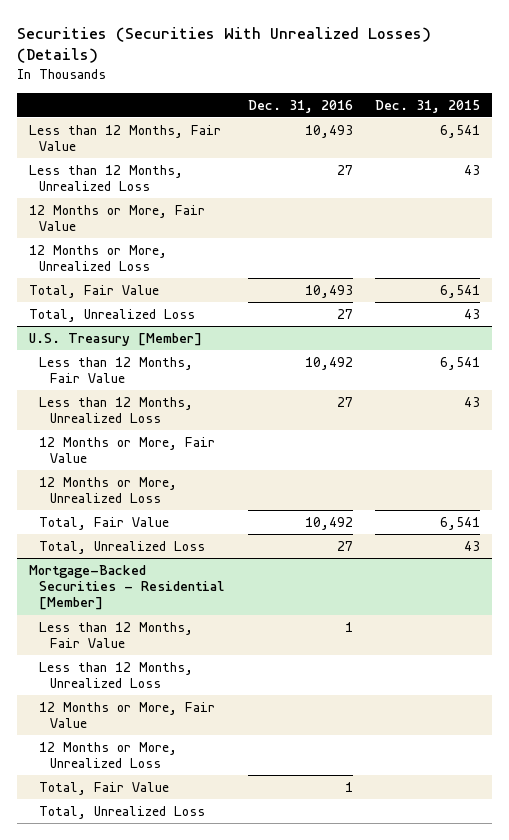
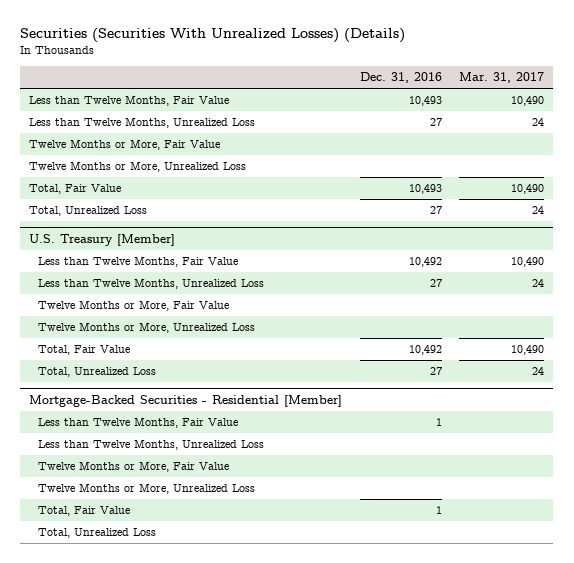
[375,99,481,113] Dec. 31, 2015 -> none
none -> [459,72,545,84] Mar. 31, 2017
[28,124,221,152] Less than 12 Months, Fair Value -> [29,95,230,107] Less than Twelve Months, Fair Value
[28,164,183,192] Less than 12 Months, Unrealized Loss -> [29,117,256,129] Less than Twelve Months, Unrealized Loss
[28,204,205,232] 12 Months or More, Fair Value -> [29,139,221,151] Twelve Months or More, Fair Value
[28,244,167,272] 12 Months or More, Unrealized Loss -> [29,161,247,173] Twelve Months or More, Unrealized Loss
[39,356,194,384] Less than 12 Months, Fair Value -> [37,256,238,268] Less than Twelve Months, Fair Value
[39,396,194,424] Less than 12 Months, Unrealized Loss -> [37,278,264,290] Less than Twelve Months, Unrealized Loss
[39,436,216,464] 12 Months or More, Fair Value -> [37,300,229,312] Twelve Months or More, Fair Value
[39,476,178,504] 12 Months or More, Unrealized Loss -> [37,322,255,334] Twelve Months or More, Unrealized Loss
[39,621,194,649] Less than 12 Months, Fair Value -> [37,417,238,429] Less than Twelve Months, Fair Value
[39,661,194,689] Less than 12 Months, Unrealized Loss -> [37,439,264,451] Less than Twelve Months, Unrealized Loss
[39,701,216,729] 12 Months or More, Fair Value -> [37,461,229,473] Twelve Months or More, Fair Value
[39,741,178,769] 12 Months or More, Unrealized Loss -> [37,483,255,495] Twelve Months or More, Unrealized Loss

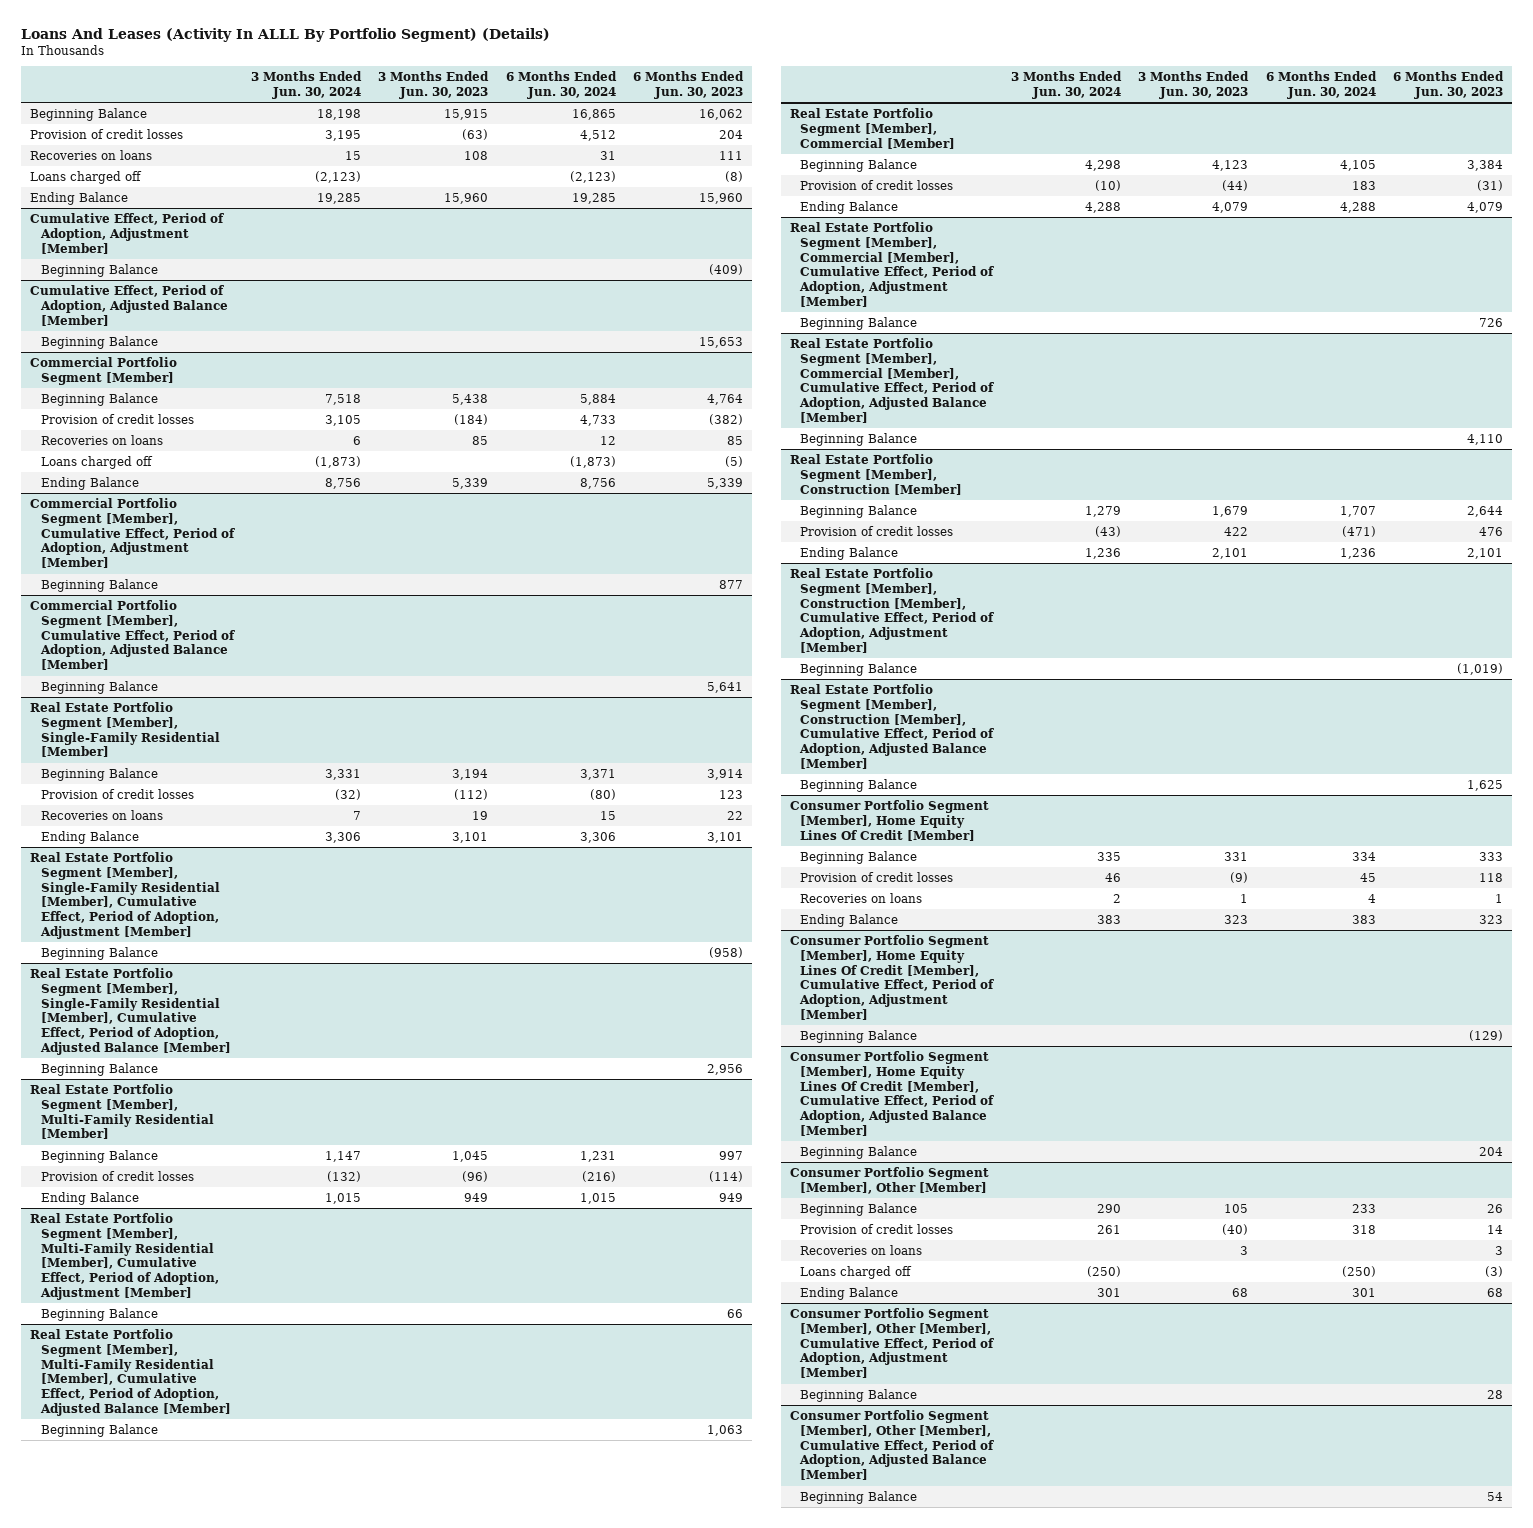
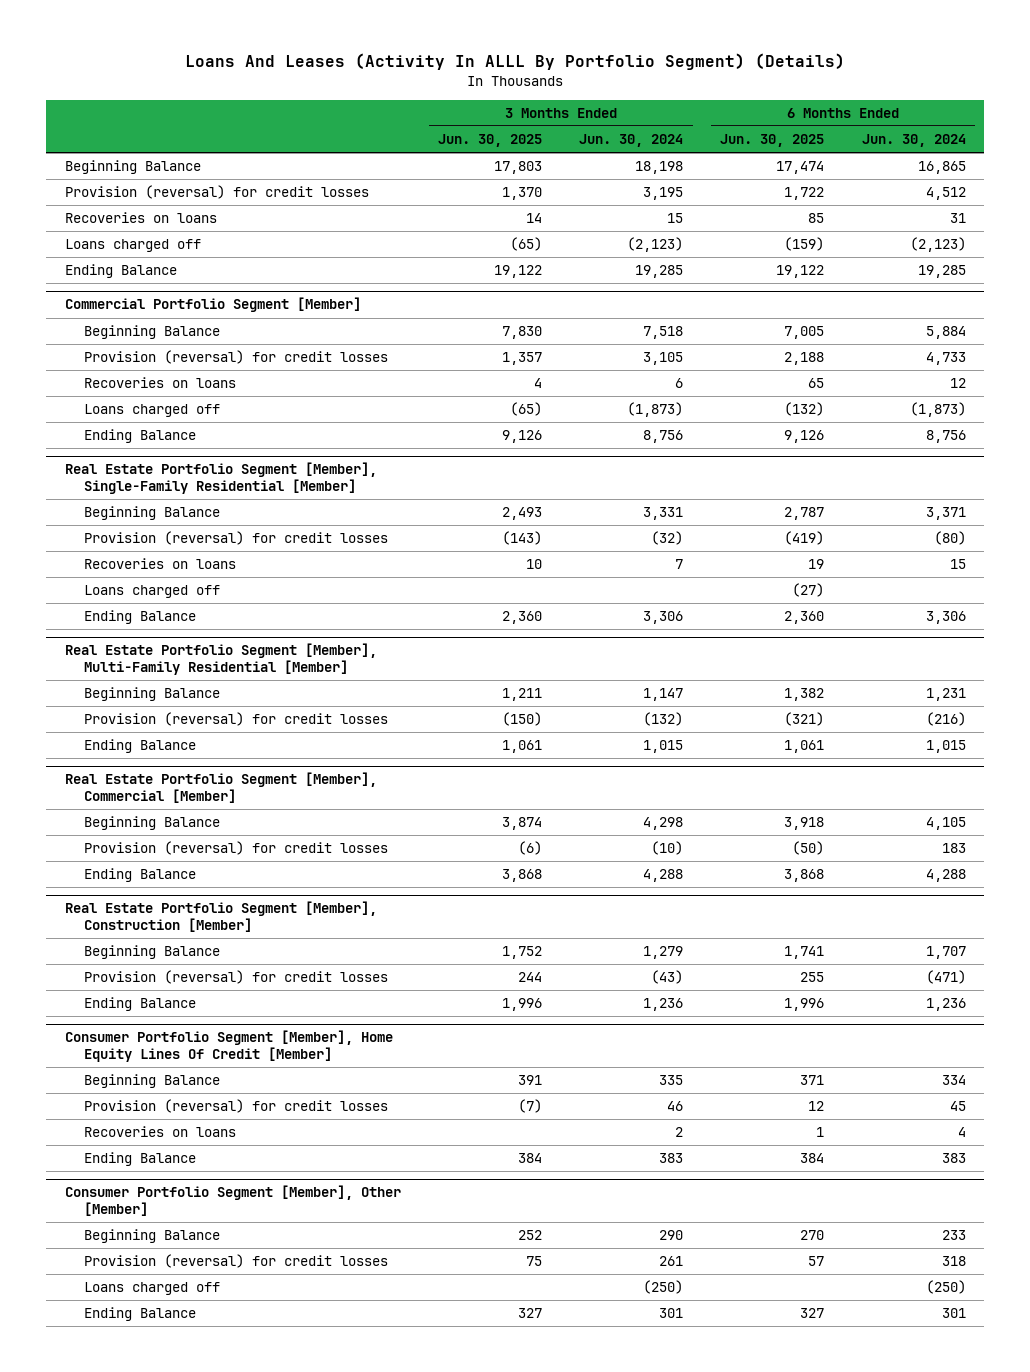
[378,71,490,100] 3 Months Ended Jun. 30, 2023 -> none
[633,71,745,100] 6 Months Ended Jun. 30, 2023 -> none
none -> [438,134,543,148] Jun. 30, 2025
none -> [720,134,825,148] Jun. 30, 2025
[30,128,184,139] Provision of credit losses -> [64,185,369,200] Provision (reversal) for credit losses
[30,212,225,254] Cumulative Effect, Period of Adoption, Adjustment [Member] -> none
[40,263,158,277] Beginning Balance -> none
[30,284,228,326] Cumulative Effect, Period of Adoption, Adjusted Balance [Member] -> none
[40,335,158,349] Beginning Balance -> none
[40,413,194,424] Provision of credit losses -> [84,350,389,365] Provision (reversal) for credit losses
[30,497,235,569] Commercial Portfolio Segment [Member], Cumulative Effect, Period of Adoption, Adjustment [Member] -> none
[40,578,158,592] Beginning Balance -> none
[30,599,235,671] Commercial Portfolio Segment [Member], Cumulative Effect, Period of Adoption, Adjusted Balance [Member] -> none
[40,680,158,694] Beginning Balance -> none
[40,788,194,799] Provision of credit losses -> [84,531,389,546] Provision (reversal) for credit losses
none -> [84,585,221,599] Loans charged off
[30,851,220,940] Real Estate Portfolio Segment [Member], Single-Family Residential [Member], Cumulative Effect, Period of Adoption, Adjustment [Member] -> none
[40,946,158,960] Beginning Balance -> none
[30,967,231,1056] Real Estate Portfolio Segment [Member], Single-Family Residential [Member], Cumulative Effect, Period of Adoption, Adjusted Balance [Member] -> none
[40,1062,158,1076] Beginning Balance -> none
[40,1170,194,1181] Provision of credit losses -> [84,712,389,727] Provision (reversal) for credit losses
[30,1212,219,1301] Real Estate Portfolio Segment [Member], Multi-Family Residential [Member], Cumulative Effect, Period of Adoption, Adjustment [Member] -> none
[40,1307,158,1321] Beginning Balance -> none
[30,1328,231,1417] Real Estate Portfolio Segment [Member], Multi-Family Residential [Member], Cumulative Effect, Period of Adoption, Adjusted Balance [Member] -> none
[40,1423,158,1437] Beginning Balance -> none
[800,179,954,190] Provision of credit losses -> [84,841,389,856] Provision (reversal) for credit losses
[789,221,995,308] Real Estate Portfolio Segment [Member], Commercial [Member], Cumulative Effect, Period of Adoption, Adjustment [Member] -> none
[800,316,918,330] Beginning Balance -> none
[789,337,995,424] Real Estate Portfolio Segment [Member], Commercial [Member], Cumulative Effect, Period of Adoption, Adjusted Balance [Member] -> none
[800,432,918,446] Beginning Balance -> none
[800,525,954,536] Provision of credit losses -> [84,970,389,985] Provision (reversal) for credit losses
[789,567,995,654] Real Estate Portfolio Segment [Member], Construction [Member], Cumulative Effect, Period of Adoption, Adjustment [Member] -> none
[800,662,918,676] Beginning Balance -> none
[789,683,995,770] Real Estate Portfolio Segment [Member], Construction [Member], Cumulative Effect, Period of Adoption, Adjusted Balance [Member] -> none
[800,778,918,792] Beginning Balance -> none
[800,871,954,882] Provision of credit losses -> [84,1099,389,1114] Provision (reversal) for credit losses
[789,934,995,1021] Consumer Portfolio Segment [Member], Home Equity Lines Of Credit [Member], Cumulative Effect, Period of Adoption, Adjustment [Member] -> none
[800,1029,918,1043] Beginning Balance -> none
[789,1050,995,1137] Consumer Portfolio Segment [Member], Home Equity Lines Of Credit [Member], Cumulative Effect, Period of Adoption, Adjusted Balance [Member] -> none
[800,1145,918,1159] Beginning Balance -> none
[800,1244,923,1255] Recoveries on loans -> none
[800,1223,954,1234] Provision of credit losses -> [84,1254,389,1269] Provision (reversal) for credit losses
[789,1307,995,1379] Consumer Portfolio Segment [Member], Other [Member], Cumulative Effect, Period of Adoption, Adjustment [Member] -> none
[800,1388,918,1402] Beginning Balance -> none
[789,1409,995,1481] Consumer Portfolio Segment [Member], Other [Member], Cumulative Effect, Period of Adoption, Adjusted Balance [Member] -> none
[800,1490,918,1504] Beginning Balance -> none

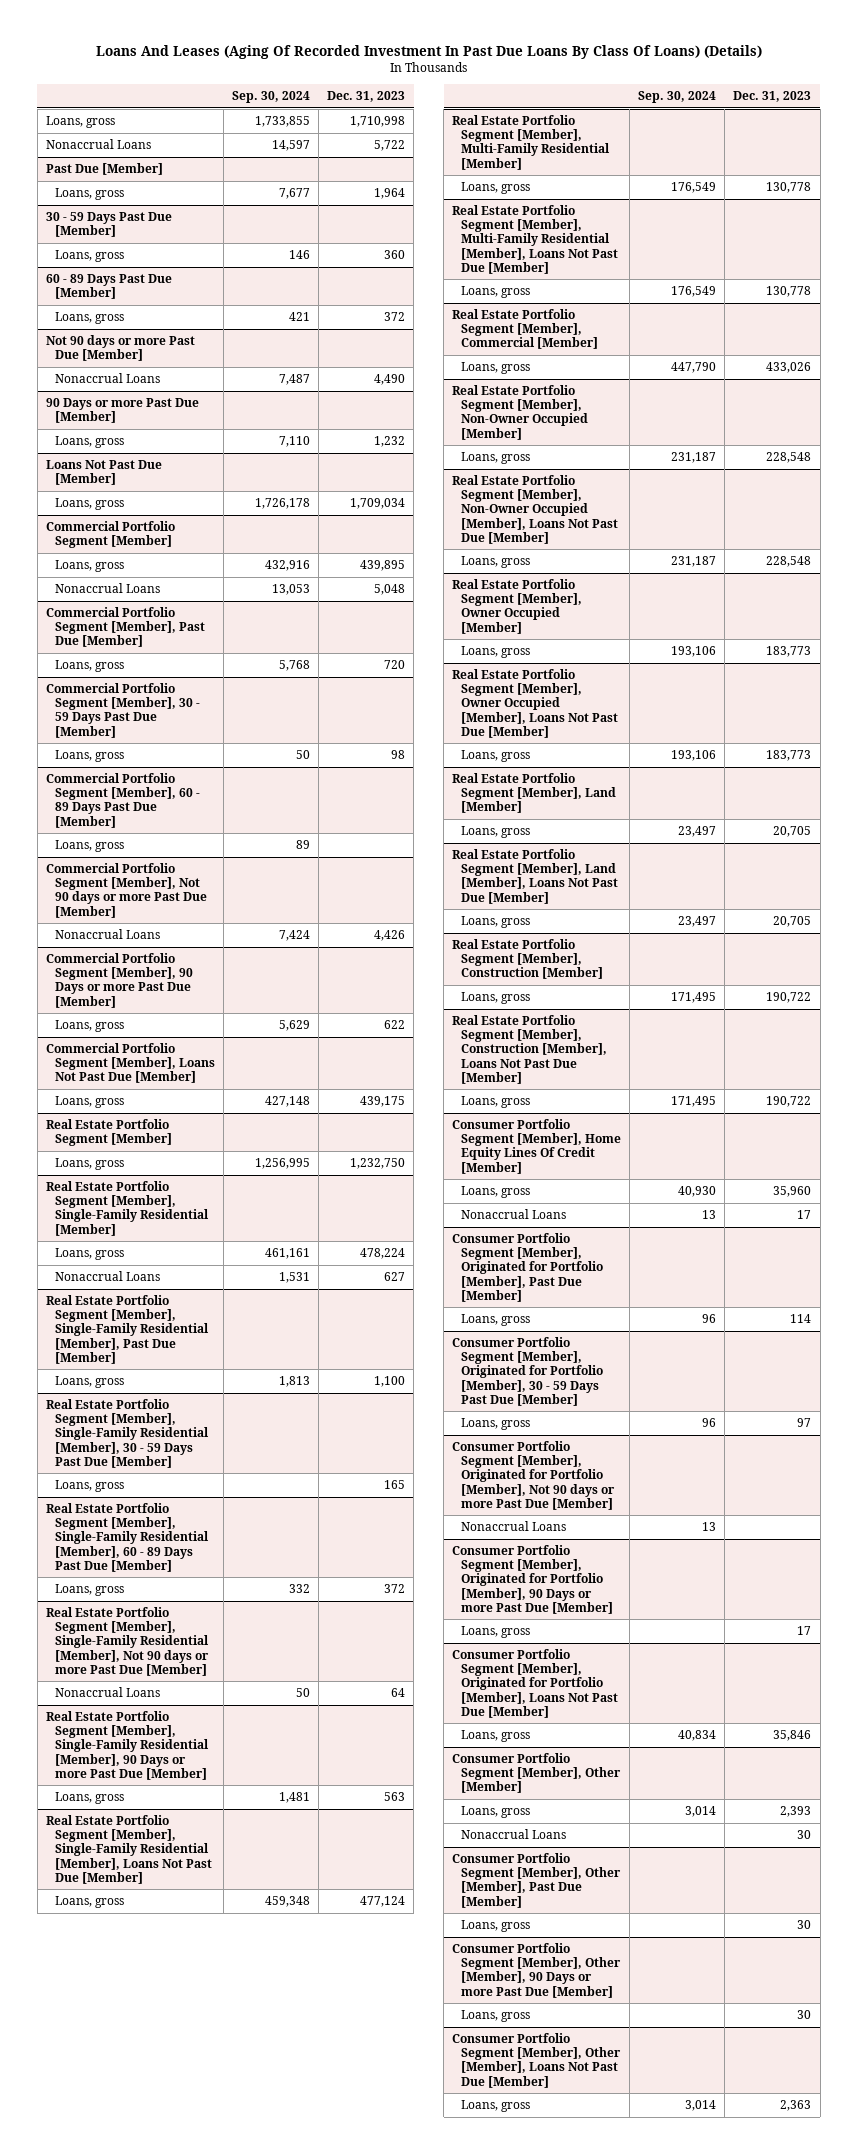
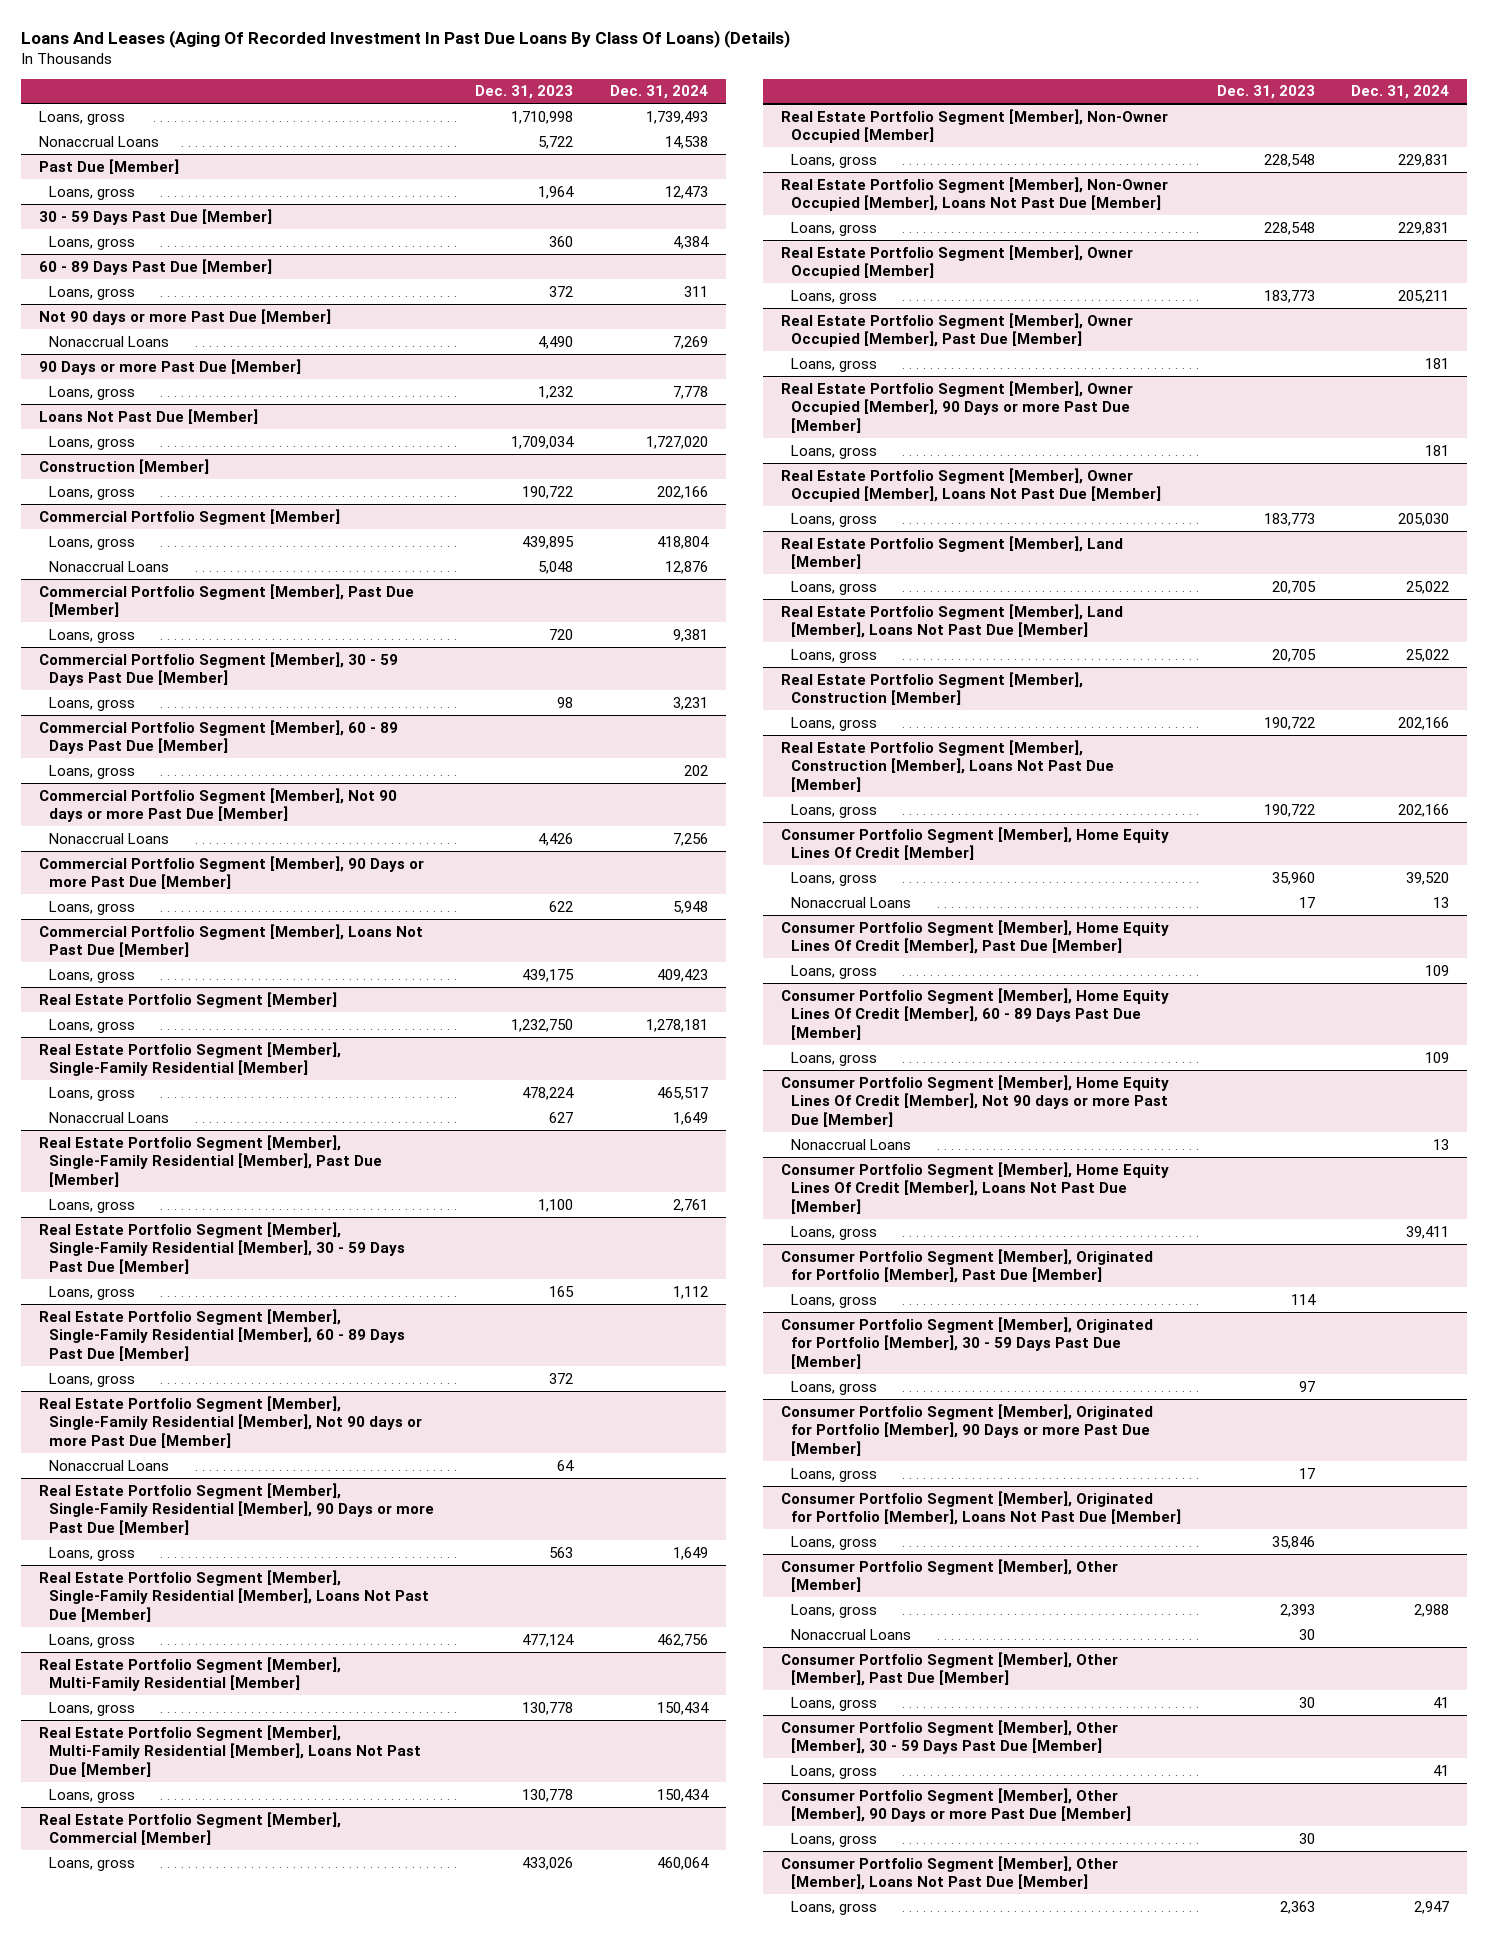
[232,91,311,104] Sep. 30, 2024 -> none
none -> [609,85,708,100] Dec. 31, 2024
none -> [38,458,209,474] Construction [Member]
none -> [49,485,136,500] Loans, gross
none -> [780,312,1133,348] Real Estate Portfolio Segment [Member], Owner Occupied [Member], Past Due [Member]
none -> [791,357,878,372] Loans, gross
none -> [780,380,1133,433] Real Estate Portfolio Segment [Member], Owner Occupied [Member], 90 Days or more Past Due [Member]
none -> [791,444,878,459] Loans, gross
none -> [780,919,1169,955] Consumer Portfolio Segment [Member], Home Equity Lines Of Credit [Member], Past Due [Member]
none -> [791,964,878,979] Loans, gross
none -> [780,987,1169,1040] Consumer Portfolio Segment [Member], Home Equity Lines Of Credit [Member], 60 - 89 Days Past Due [Member]
none -> [791,1051,878,1066] Loans, gross
none -> [780,1074,1169,1127] Consumer Portfolio Segment [Member], Home Equity Lines Of Credit [Member], Not 90 days or more Past Due [Member]
none -> [791,1138,912,1150] Nonaccrual Loans
none -> [780,1161,1169,1214] Consumer Portfolio Segment [Member], Home Equity Lines Of Credit [Member], Loans Not Past Due [Member]
none -> [791,1225,878,1240] Loans, gross
[452,1441,616,1510] Consumer Portfolio Segment [Member], Originated for Portfolio [Member], Not 90 days or more Past Due [Member] -> none
[461,1521,567,1532] Nonaccrual Loans -> none
none -> [780,1719,1118,1755] Consumer Portfolio Segment [Member], Other [Member], 30 - 59 Days Past Due [Member]
none -> [791,1764,878,1779] Loans, gross

